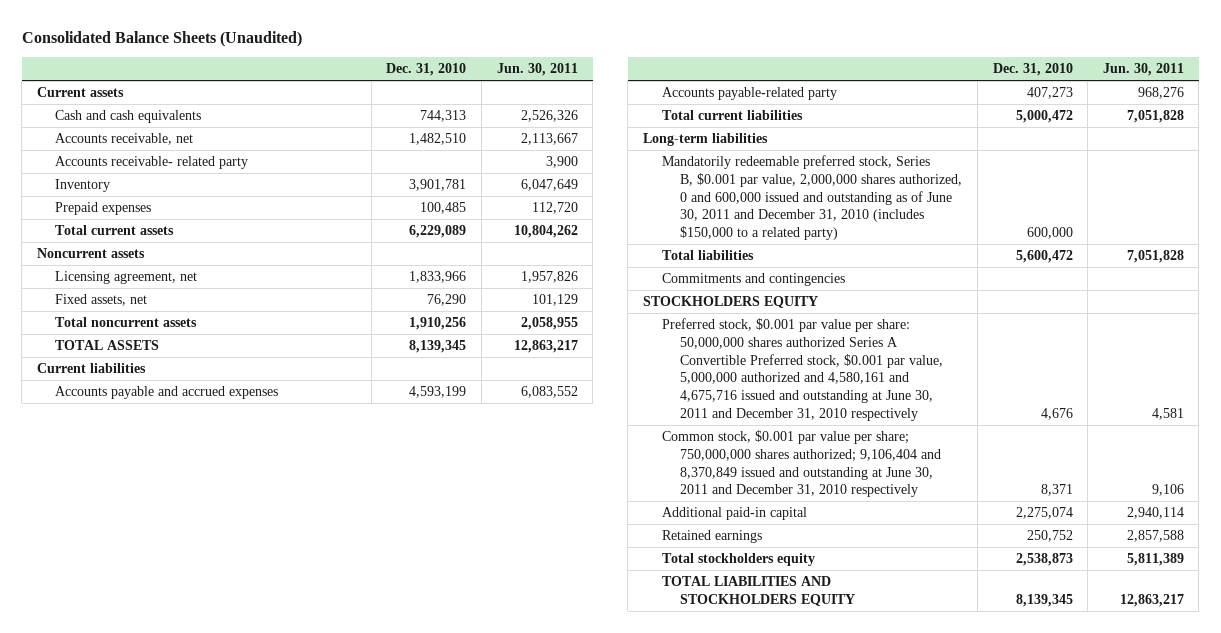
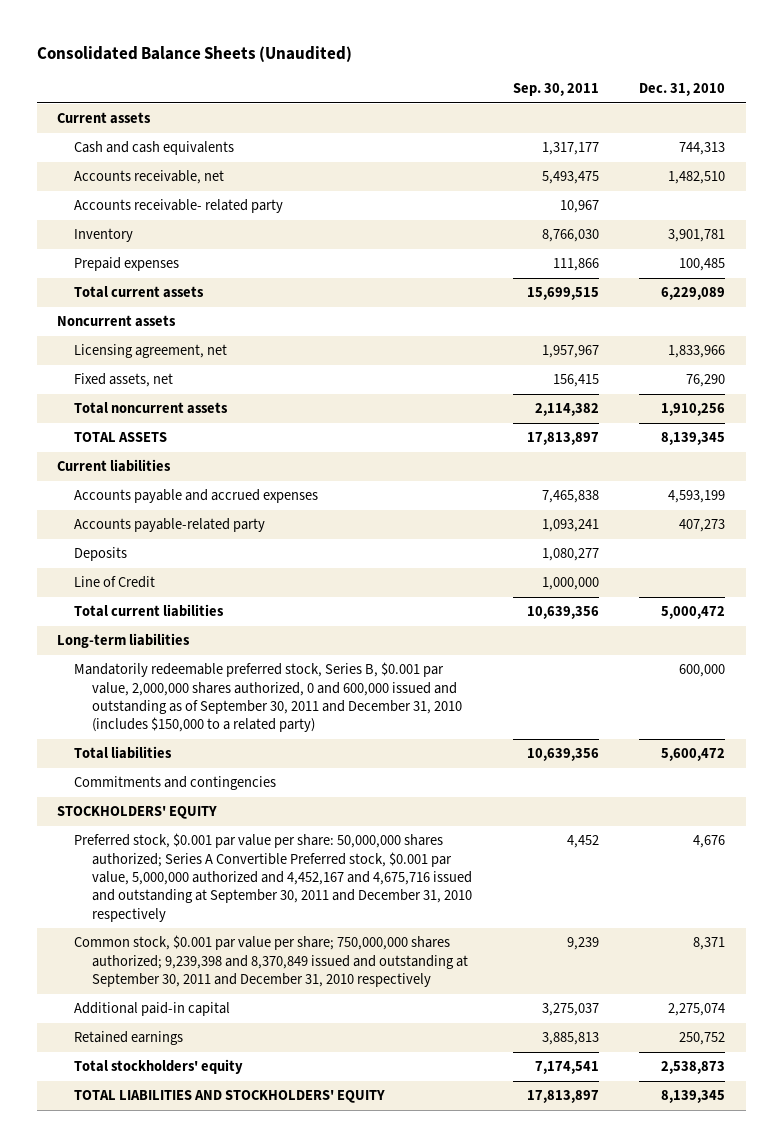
[496,63,578,77] Jun. 30, 2011 -> none
none -> [512,83,599,97] Sep. 30, 2011
none -> [74,547,128,562] Deposits
none -> [74,576,156,589] Line of Credit
[661,155,963,241] Mandatorily redeemable preferred stock, Series B, $0.001 par value, 2,000,000 shares authorized, 0 and 600,000 issued and outstanding as of June 30, 2011 and December 31, 2010 (includes $150,000 to a related party) -> [74,662,462,733] Mandatorily redeemable preferred stock, Series B, $0.001 par value, 2,000,000 shares authorized, 0 and 600,000 issued and outstanding as of September 30, 2011 and December 31, 2010 (includes $150,000 to a related party)
[642,296,818,309] STOCKHOLDERS EQUITY -> [57,806,218,820] STOCKHOLDERS' EQUITY
[661,318,944,422] Preferred stock, $0.001 par value per share: 50,000,000 shares authorized Series A Convertible Preferred stock, $0.001 par value, 5,000,000 authorized and 4,580,161 and 4,675,716 issued and outstanding at June 30, 2011 and December 31, 2010 respectively -> [74,833,472,922] Preferred stock, $0.001 par value per share: 50,000,000 shares authorized; Series A Convertible Preferred stock, $0.001 par value, 5,000,000 authorized and 4,452,167 and 4,675,716 issued and outstanding at September 30, 2011 and December 31, 2010 respectively
[661,430,942,498] Common stock, $0.001 par value per share; 750,000,000 shares authorized; 9,106,404 and 8,370,849 issued and outstanding at June 30, 2011 and December 31, 2010 respectively -> [74,935,468,988] Common stock, $0.001 par value per share; 750,000,000 shares authorized; 9,239,398 and 8,370,849 issued and outstanding at September 30, 2011 and December 31, 2010 respectively
[661,553,815,567] Total stockholders equity -> [74,1059,244,1075] Total stockholders' equity
[661,576,856,606] TOTAL LIABILITIES AND STOCKHOLDERS EQUITY -> [74,1090,386,1104] TOTAL LIABILITIES AND STOCKHOLDERS' EQUITY

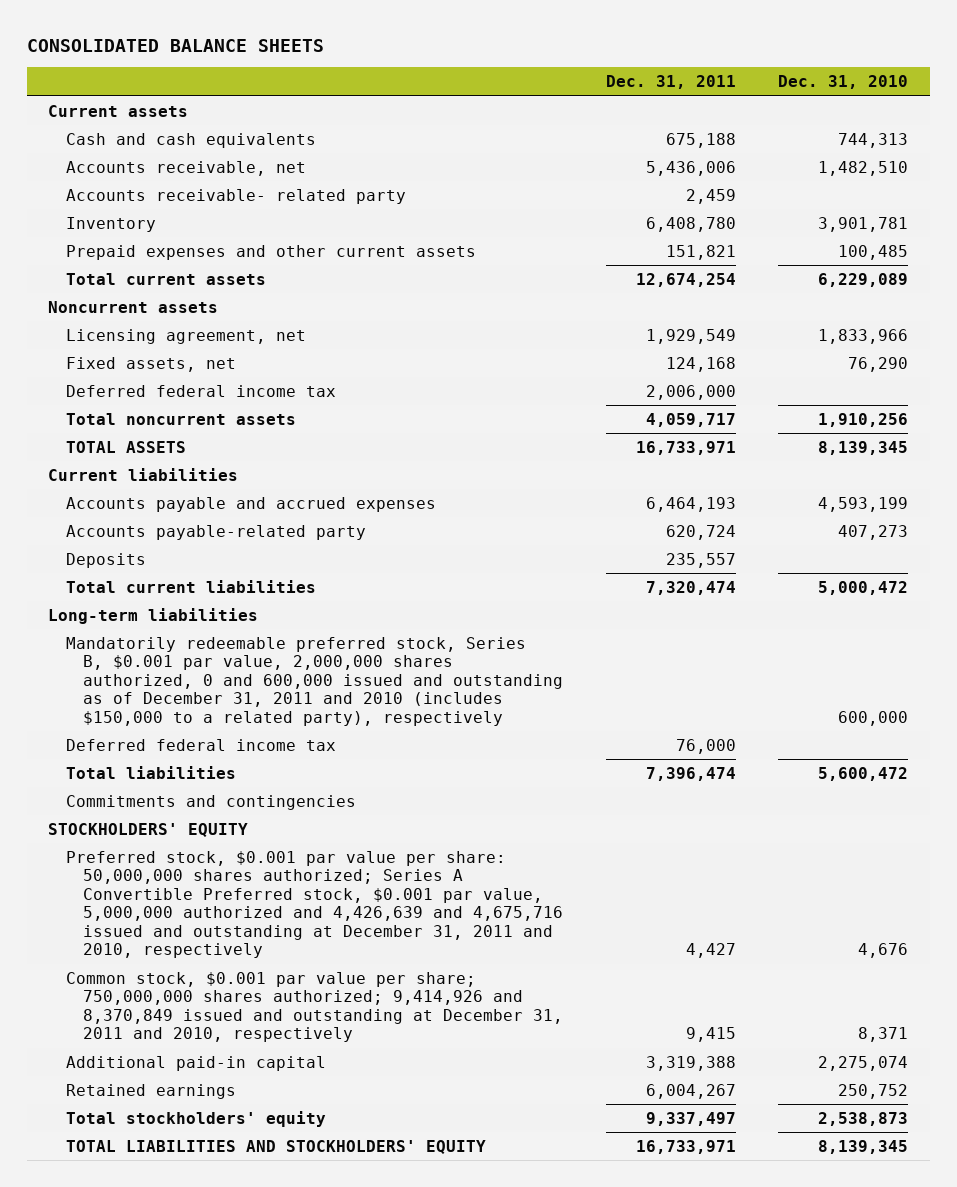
[36,46,352,63] Consolidated Balance Sheets (Unaudited) -> [27,38,325,52] CONSOLIDATED BALANCE SHEETS
[512,83,599,97] Sep. 30, 2011 -> none
none -> [605,75,736,90] Dec. 31, 2011
[74,257,180,272] Prepaid expenses -> [65,244,476,260] Prepaid expenses and other current assets
none -> [65,384,336,397] Deferred federal income tax
[74,576,156,589] Line of Credit -> none
[74,662,462,733] Mandatorily redeemable preferred stock, Series B, $0.001 par value, 2,000,000 shares authorized, 0 and 600,000 issued and outstanding as of September 30, 2011 and December 31, 2010 (includes $150,000 to a related party) -> [65,636,563,726] Mandatorily redeemable preferred stock, Series B, $0.001 par value, 2,000,000 shares authorized, 0 and 600,000 issued and outstanding as of December 31, 2011 and 2010 (includes $150,000 to a related party), respectively
none -> [65,738,336,751] Deferred federal income tax
[74,833,472,922] Preferred stock, $0.001 par value per share: 50,000,000 shares authorized; Series A Convertible Preferred stock, $0.001 par value, 5,000,000 authorized and 4,452,167 and 4,675,716 issued and outstanding at September 30, 2011 and December 31, 2010 respectively -> [65,850,563,959] Preferred stock, $0.001 par value per share: 50,000,000 shares authorized; Series A Convertible Preferred stock, $0.001 par value, 5,000,000 authorized and 4,426,639 and 4,675,716 issued and outstanding at December 31, 2011 and 2010, respectively
[74,935,468,988] Common stock, $0.001 par value per share; 750,000,000 shares authorized; 9,239,398 and 8,370,849 issued and outstanding at September 30, 2011 and December 31, 2010 respectively -> [65,971,563,1043] Common stock, $0.001 par value per share; 750,000,000 shares authorized; 9,414,926 and 8,370,849 issued and outstanding at December 31, 2011 and 2010, respectively

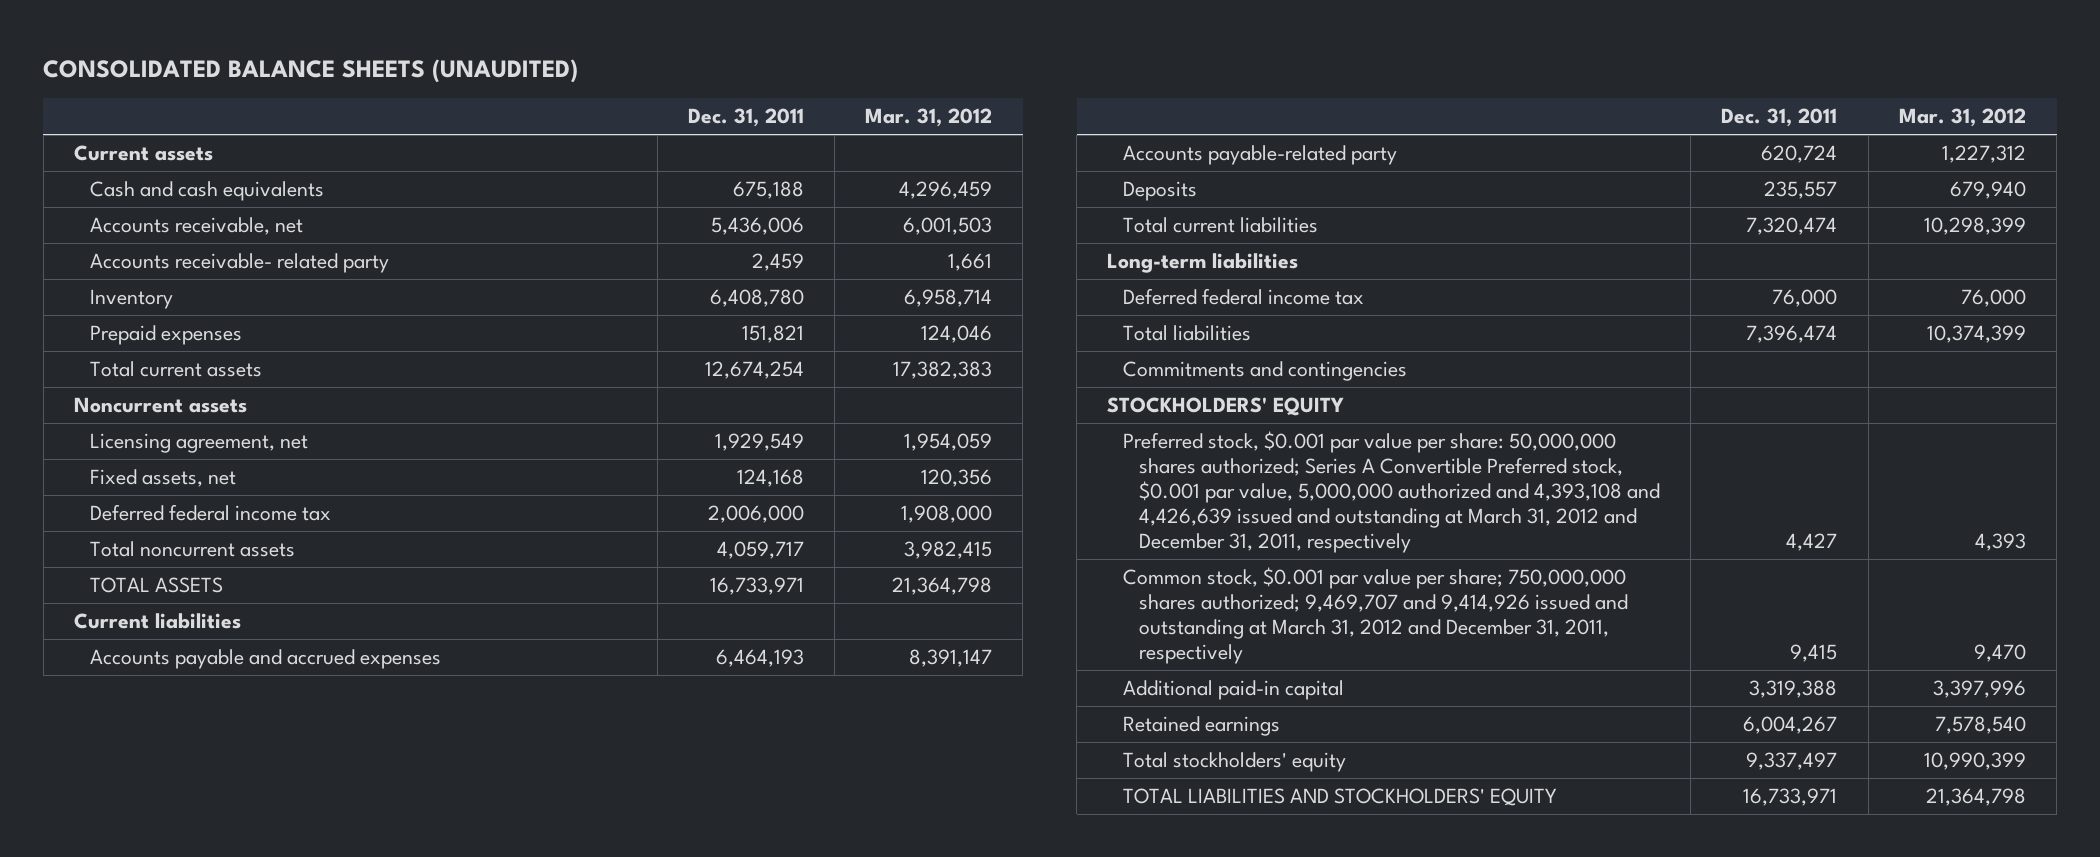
[27,38,325,52] CONSOLIDATED BALANCE SHEETS -> [43,58,579,83] CONSOLIDATED BALANCE SHEETS (UNAUDITED)
[778,75,909,90] Dec. 31, 2010 -> none
none -> [865,108,993,128] Mar. 31, 2012
[65,244,476,260] Prepaid expenses and other current assets -> [89,325,242,346] Prepaid expenses
[65,636,563,726] Mandatorily redeemable preferred stock, Series B, $0.001 par value, 2,000,000 shares authorized, 0 and 600,000 issued and outstanding as of December 31, 2011 and 2010 (includes $150,000 to a related party), respectively -> none
[65,850,563,959] Preferred stock, $0.001 par value per share: 50,000,000 shares authorized; Series A Convertible Preferred stock, $0.001 par value, 5,000,000 authorized and 4,426,639 and 4,675,716 issued and outstanding at December 31, 2011 and 2010, respectively -> [1123,431,1661,553] Preferred stock, $0.001 par value per share: 50,000,000 shares authorized; Series A Convertible Preferred stock, $0.001 par value, 5,000,000 authorized and 4,393,108 and 4,426,639 issued and outstanding at March 31, 2012 and December 31, 2011, respectively
[65,971,563,1043] Common stock, $0.001 par value per share; 750,000,000 shares authorized; 9,414,926 and 8,370,849 issued and outstanding at December 31, 2011 and 2010, respectively -> [1123,567,1629,664] Common stock, $0.001 par value per share; 750,000,000 shares authorized; 9,469,707 and 9,414,926 issued and outstanding at March 31, 2012 and December 31, 2011, respectively

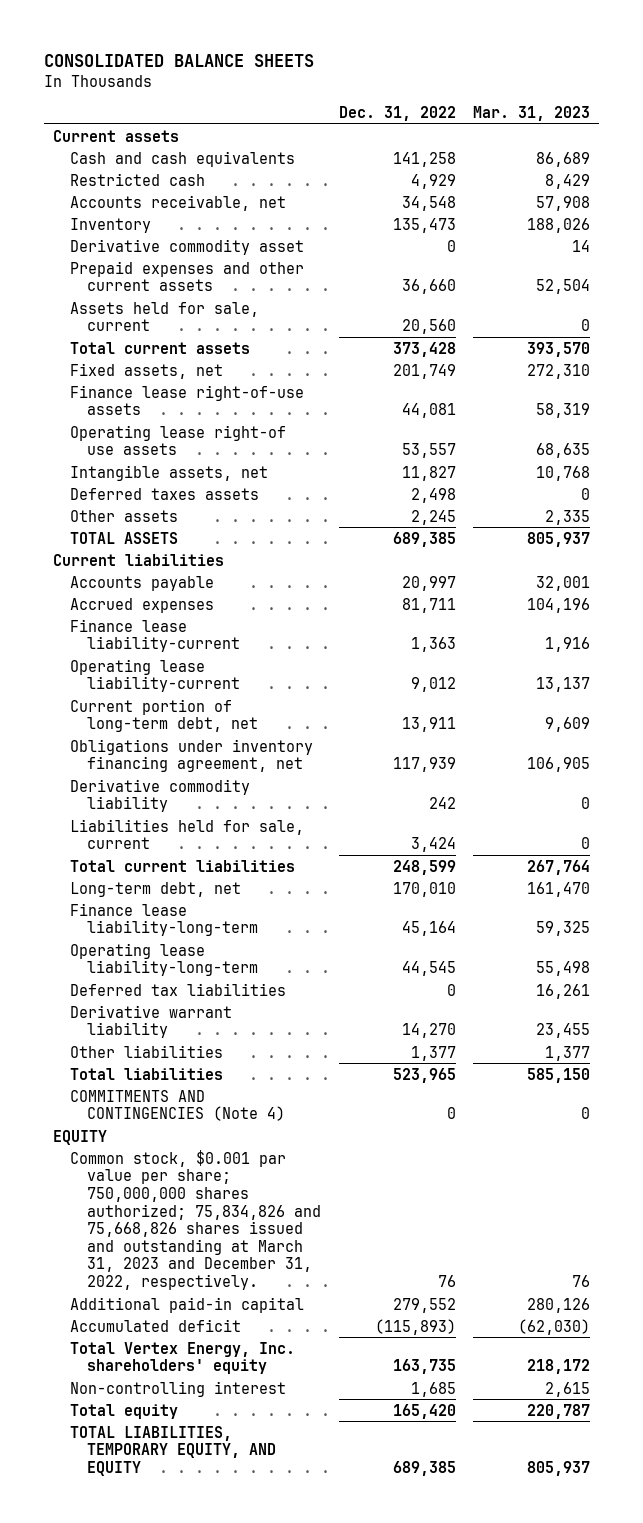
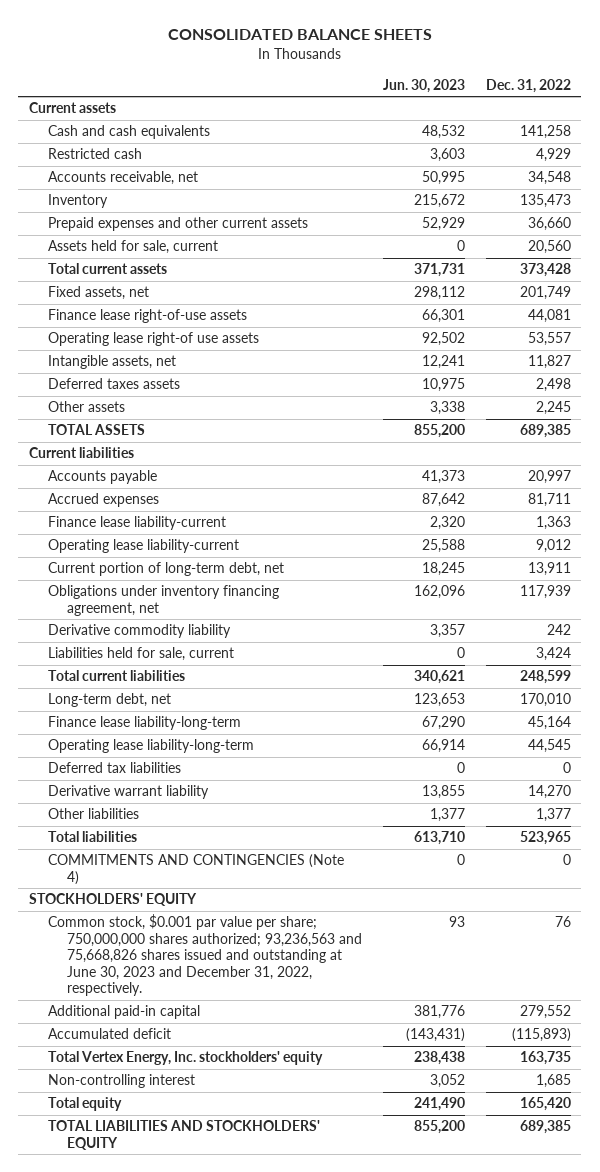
[473,106,591,122] Mar. 31, 2023 -> none
none -> [383,78,466,93] Jun. 30, 2023
[69,238,304,255] Derivative commodity asset -> none
[52,1129,107,1145] EQUITY -> [28,893,197,907] STOCKHOLDERS' EQUITY
[69,1149,322,1291] Common stock, $0.001 par value per share; 750,000,000 shares authorized; 75,834,826 and 75,668,826 shares issued and outstanding at March 31, 2023 and December 31, 2022, respectively. -> [47,914,363,997] Common stock, $0.001 par value per share; 750,000,000 shares authorized; 93,236,563 and 75,668,826 shares issued and outstanding at June 30, 2023 and December 31, 2022, respectively.
[69,1341,295,1375] Total Vertex Energy, Inc. shareholders' equity -> [47,1051,323,1066] Total Vertex Energy, Inc. stockholders' equity
[69,1425,277,1476] TOTAL LIABILITIES, TEMPORARY EQUITY, AND EQUITY -> [47,1120,320,1150] TOTAL LIABILITIES AND STOCKHOLDERS' EQUITY

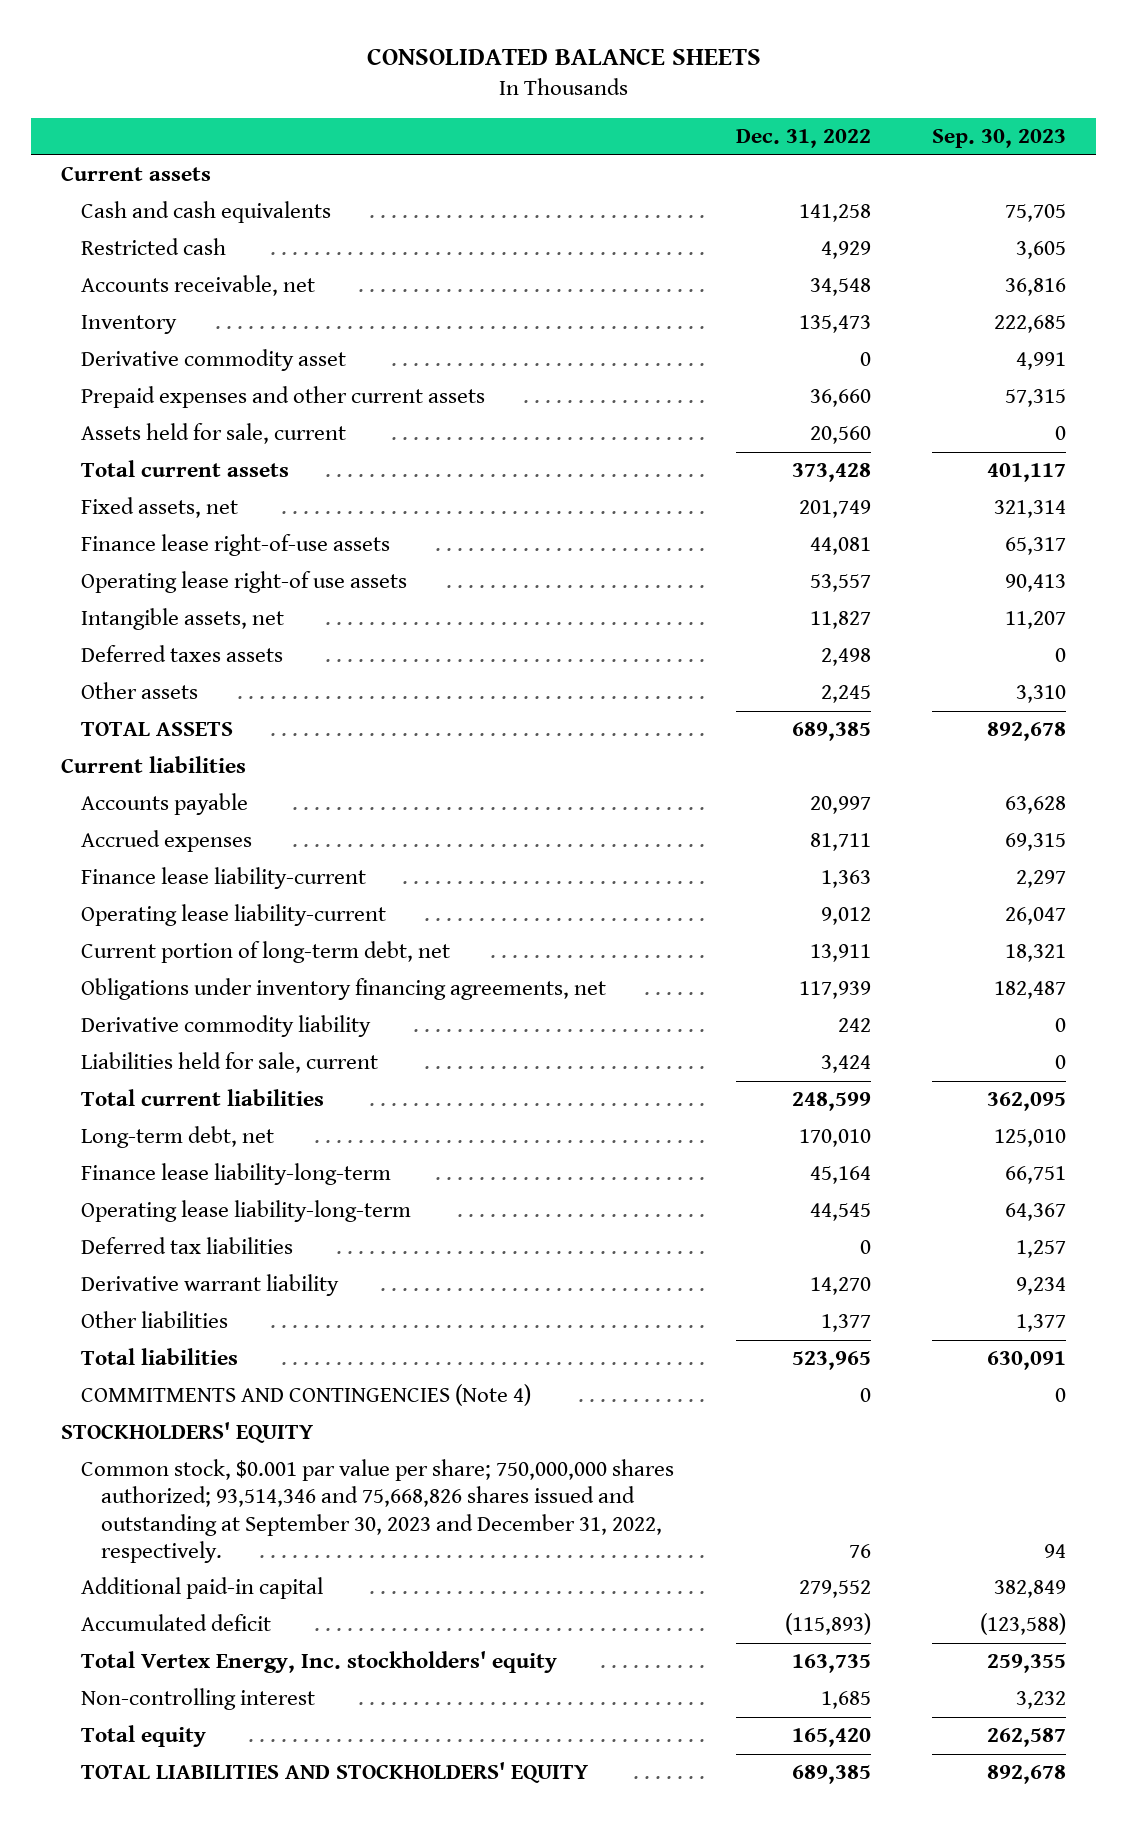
[383,78,466,93] Jun. 30, 2023 -> none
none -> [931,129,1066,149] Sep. 30, 2023
none -> [81,349,347,372] Derivative commodity asset
[47,585,279,616] Obligations under inventory financing agreement, net -> [81,978,607,1001] Obligations under inventory financing agreements, net
[47,914,363,997] Common stock, $0.001 par value per share; 750,000,000 shares authorized; 93,236,563 and 75,668,826 shares issued and outstanding at June 30, 2023 and December 31, 2022, respectively. -> [81,1459,675,1563] Common stock, $0.001 par value per share; 750,000,000 shares authorized; 93,514,346 and 75,668,826 shares issued and outstanding at September 30, 2023 and December 31, 2022, respectively.

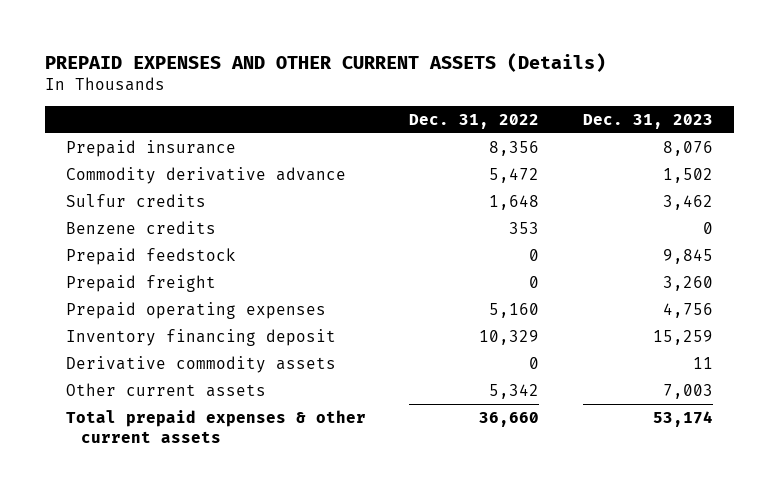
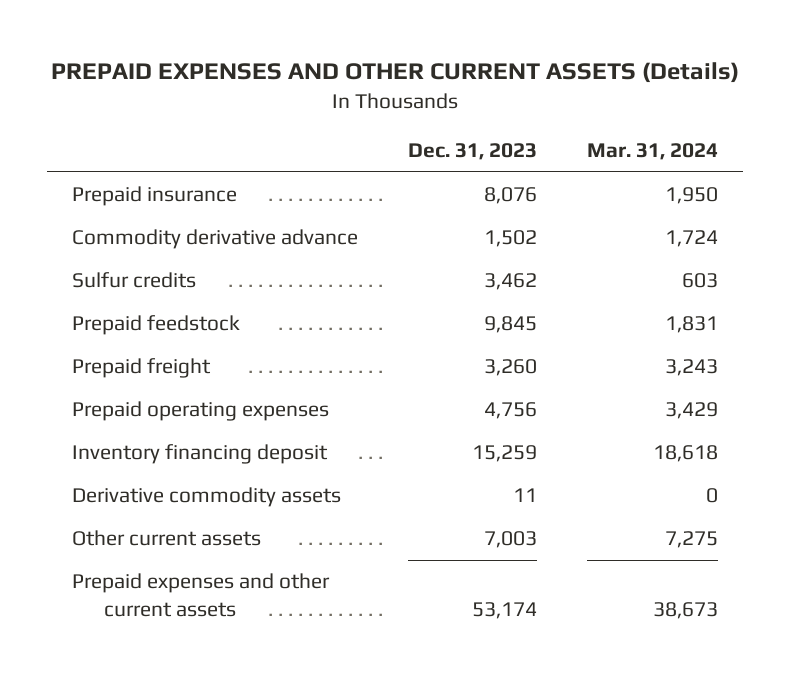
[409,113,540,129] Dec. 31, 2022 -> none
none -> [586,143,718,161] Mar. 31, 2024
[66,220,217,234] Benzene credits -> none
[66,409,367,443] Total prepaid expenses & other current assets -> [71,573,330,617] Prepaid expenses and other current assets

